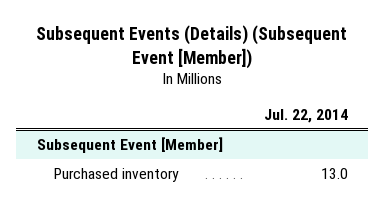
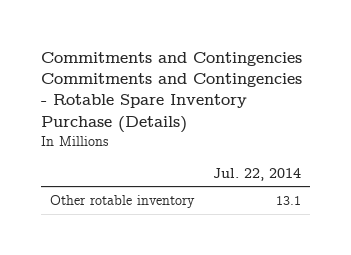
[36,24,348,69] Subsequent Events (Details) (Subsequent Event [Member]) -> [41,51,303,133] Commitments and Contingencies Commitments and Contingencies - Rotable Spare Inventory Purchase (Details)
[36,137,223,154] Subsequent Event [Member] -> none
[54,168,180,183] Purchased inventory -> [50,195,196,209] Other rotable inventory
[320,168,348,180] 13.0 -> [276,196,302,206] 13.1

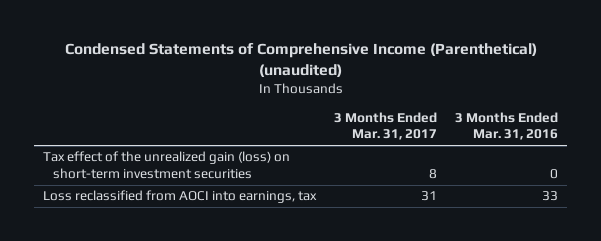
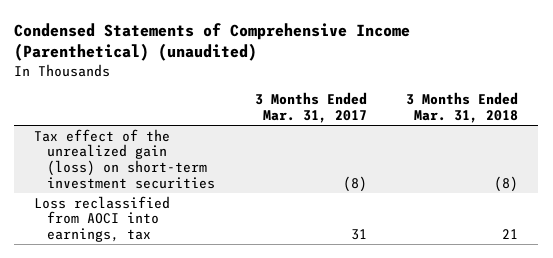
[455,111,559,141] 3 Months Ended Mar. 31, 2016 -> none
none -> [406,92,519,124] 3 Months Ended Mar. 31, 2018
[429,169,438,180] 8 -> [342,176,367,193] (8)

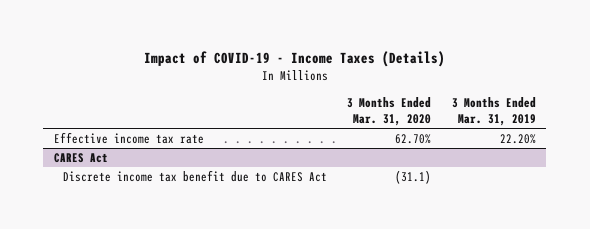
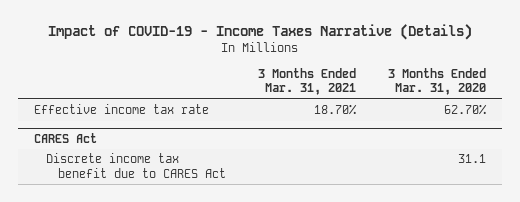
[143,51,445,68] Impact of COVID-19 - Income Taxes (Details) -> [48,24,473,41] Impact of COVID-19 - Income Taxes Narrative (Details)
[451,97,536,127] 3 Months Ended Mar. 31, 2019 -> none
none -> [258,68,357,96] 3 Months Ended Mar. 31, 2021
[395,170,432,185] (31.1) -> [458,154,487,164] 31.1

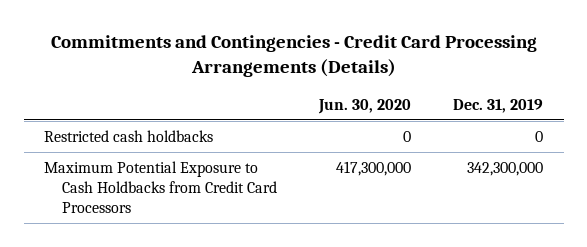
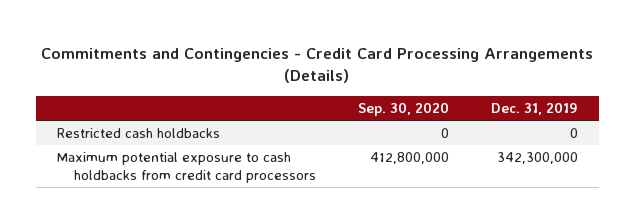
[318,98,412,114] Jun. 30, 2020 -> none
none -> [358,102,450,117] Sep. 30, 2020
[44,160,278,213] Maximum Potential Exposure to Cash Holdbacks from Credit Card Processors -> [57,152,317,183] Maximum potential exposure to cash holdbacks from credit card processors

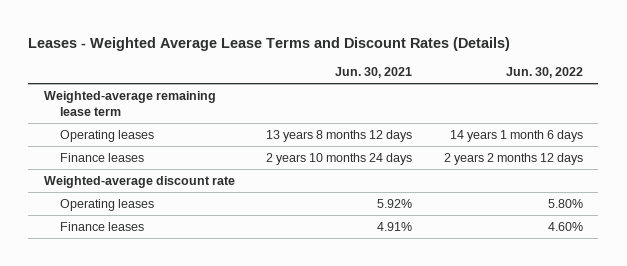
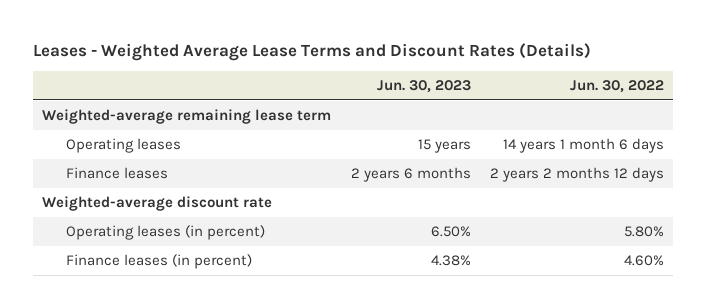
[335,66,413,78] Jun. 30, 2021 -> none
none -> [376,79,471,93] Jun. 30, 2023
[59,198,154,211] Operating leases -> [65,225,265,241] Operating leases (in percent)
[59,221,144,231] Finance leases -> [65,254,252,270] Finance leases (in percent)

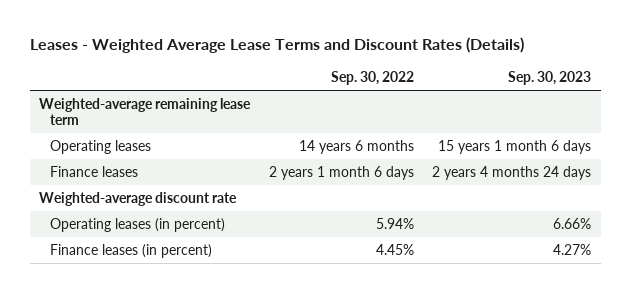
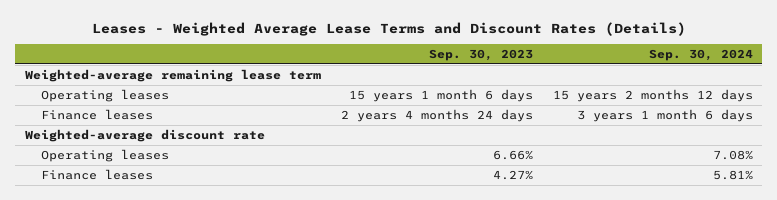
[330,70,414,85] Sep. 30, 2022 -> none
none -> [648,49,753,62] Sep. 30, 2024
[50,217,226,232] Operating leases (in percent) -> [40,148,169,162] Operating leases
[50,243,213,258] Finance leases (in percent) -> [40,168,153,180] Finance leases

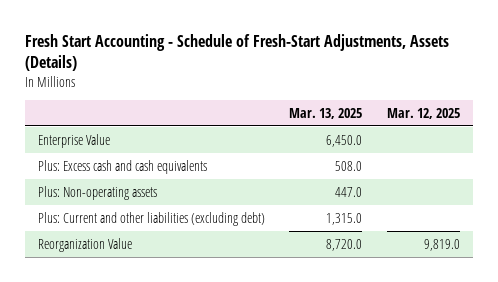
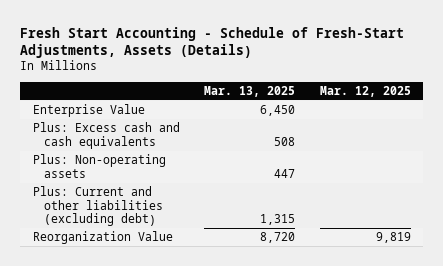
[326,134,363,147] 6,450.0 -> [260,105,296,117] 6,450
[335,160,363,171] 508.0 -> [274,136,296,146] 508
[335,186,363,197] 447.0 -> [274,168,296,178] 447
[326,212,363,225] 1,315.0 -> [260,214,296,226] 1,315
[326,238,363,251] 8,720.0 -> [260,232,296,244] 8,720
[424,238,461,251] 9,819.0 -> [375,232,411,244] 9,819

